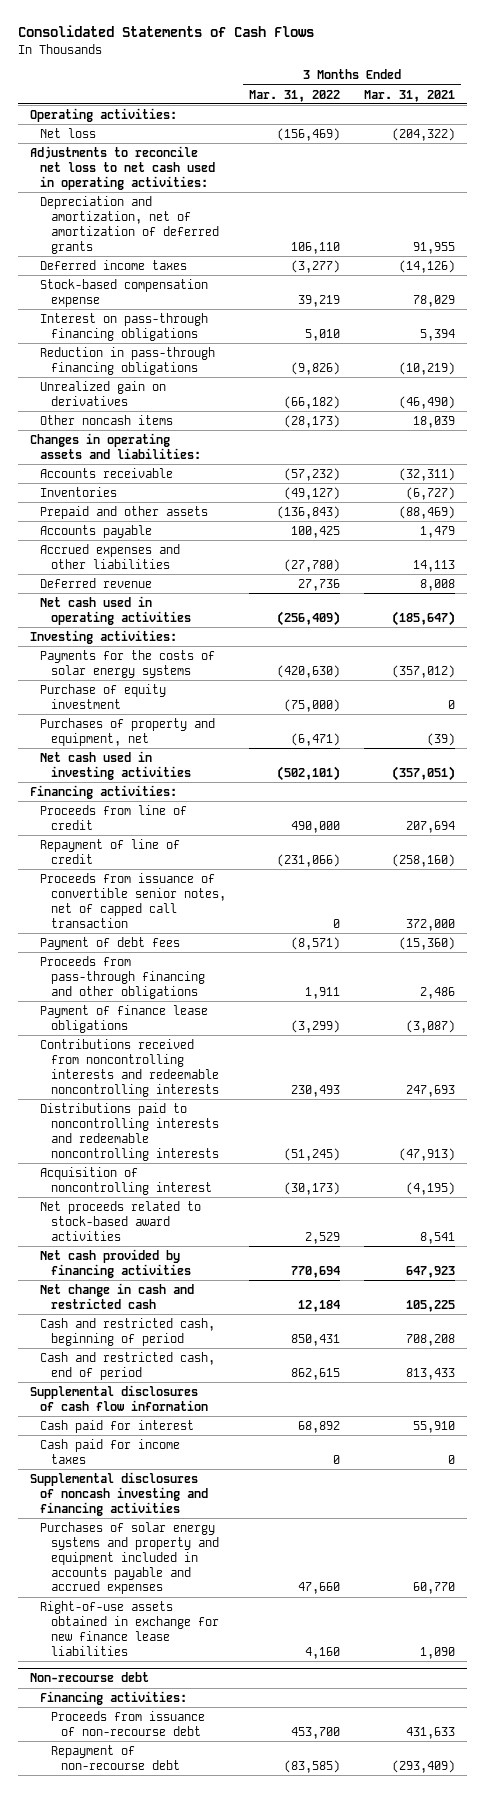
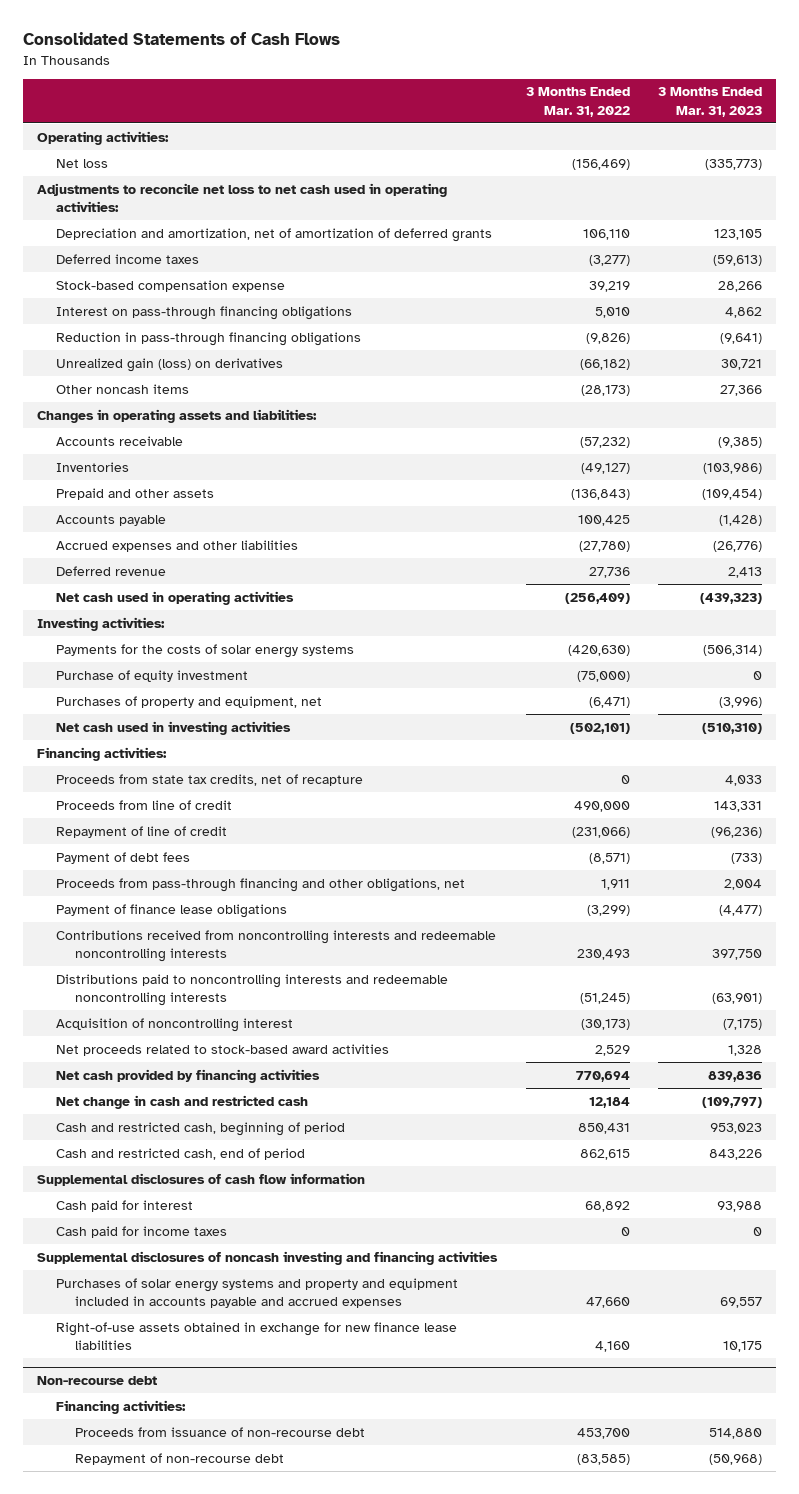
[364,89,456,102] Mar. 31, 2021 -> none
none -> [658,87,763,117] 3 Months Ended Mar. 31, 2023
[40,380,167,406] Unrealized gain on derivatives -> [56,357,284,372] Unrealized gain (loss) on derivatives
none -> [56,773,364,786] Proceeds from state tax credits, net of recapture
[40,872,226,928] Proceeds from issuance of convertible senior notes, net of capped call transaction -> none
[40,955,205,999] Proceeds from pass-through financing and other obligations -> [56,877,466,892] Proceeds from pass-through financing and other obligations, net

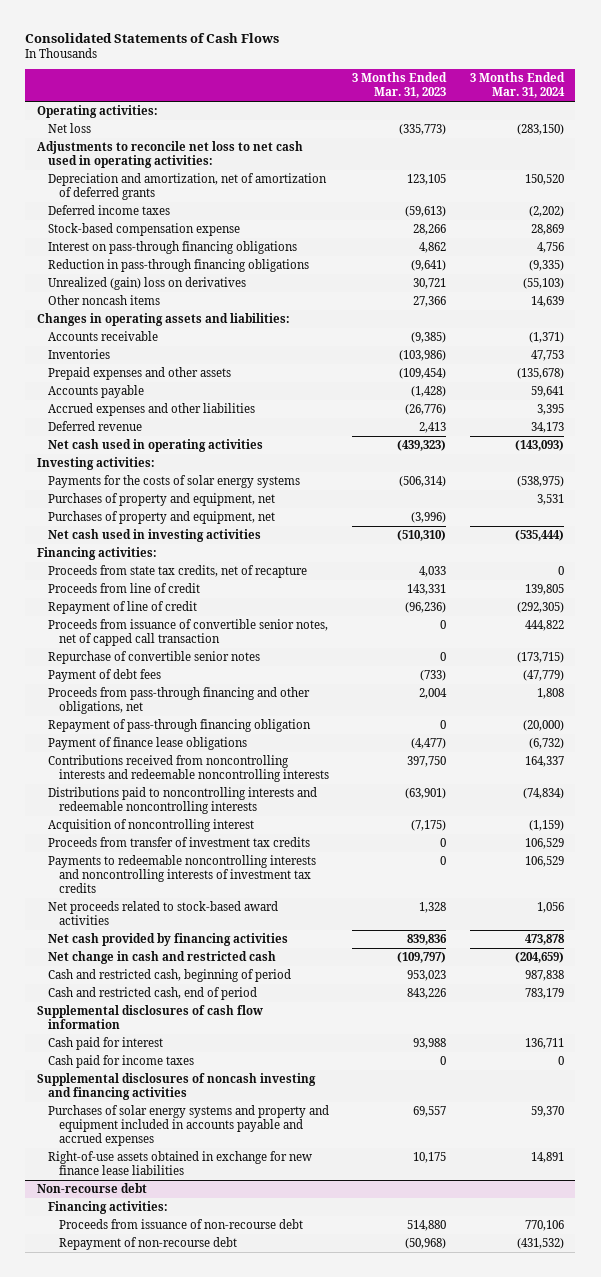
[525,87,630,117] 3 Months Ended Mar. 31, 2022 -> none
none -> [469,72,565,99] 3 Months Ended Mar. 31, 2024
[56,357,284,372] Unrealized gain (loss) on derivatives -> [47,277,246,291] Unrealized (gain) loss on derivatives
[56,487,215,500] Prepaid and other assets -> [47,367,231,381] Prepaid expenses and other assets
[56,669,249,682] Purchase of equity investment -> none
none -> [47,493,275,507] Purchases of property and equipment, net
none -> [47,619,328,647] Proceeds from issuance of convertible senior notes, net of capped call transaction
none -> [47,651,260,665] Repurchase of convertible senior notes
none -> [47,719,311,733] Repayment of pass-through financing obligation
none -> [47,837,310,848] Proceeds from transfer of investment tax credits
none -> [47,855,316,894] Payments to redeemable noncontrolling interests and noncontrolling interests of investment tax credits

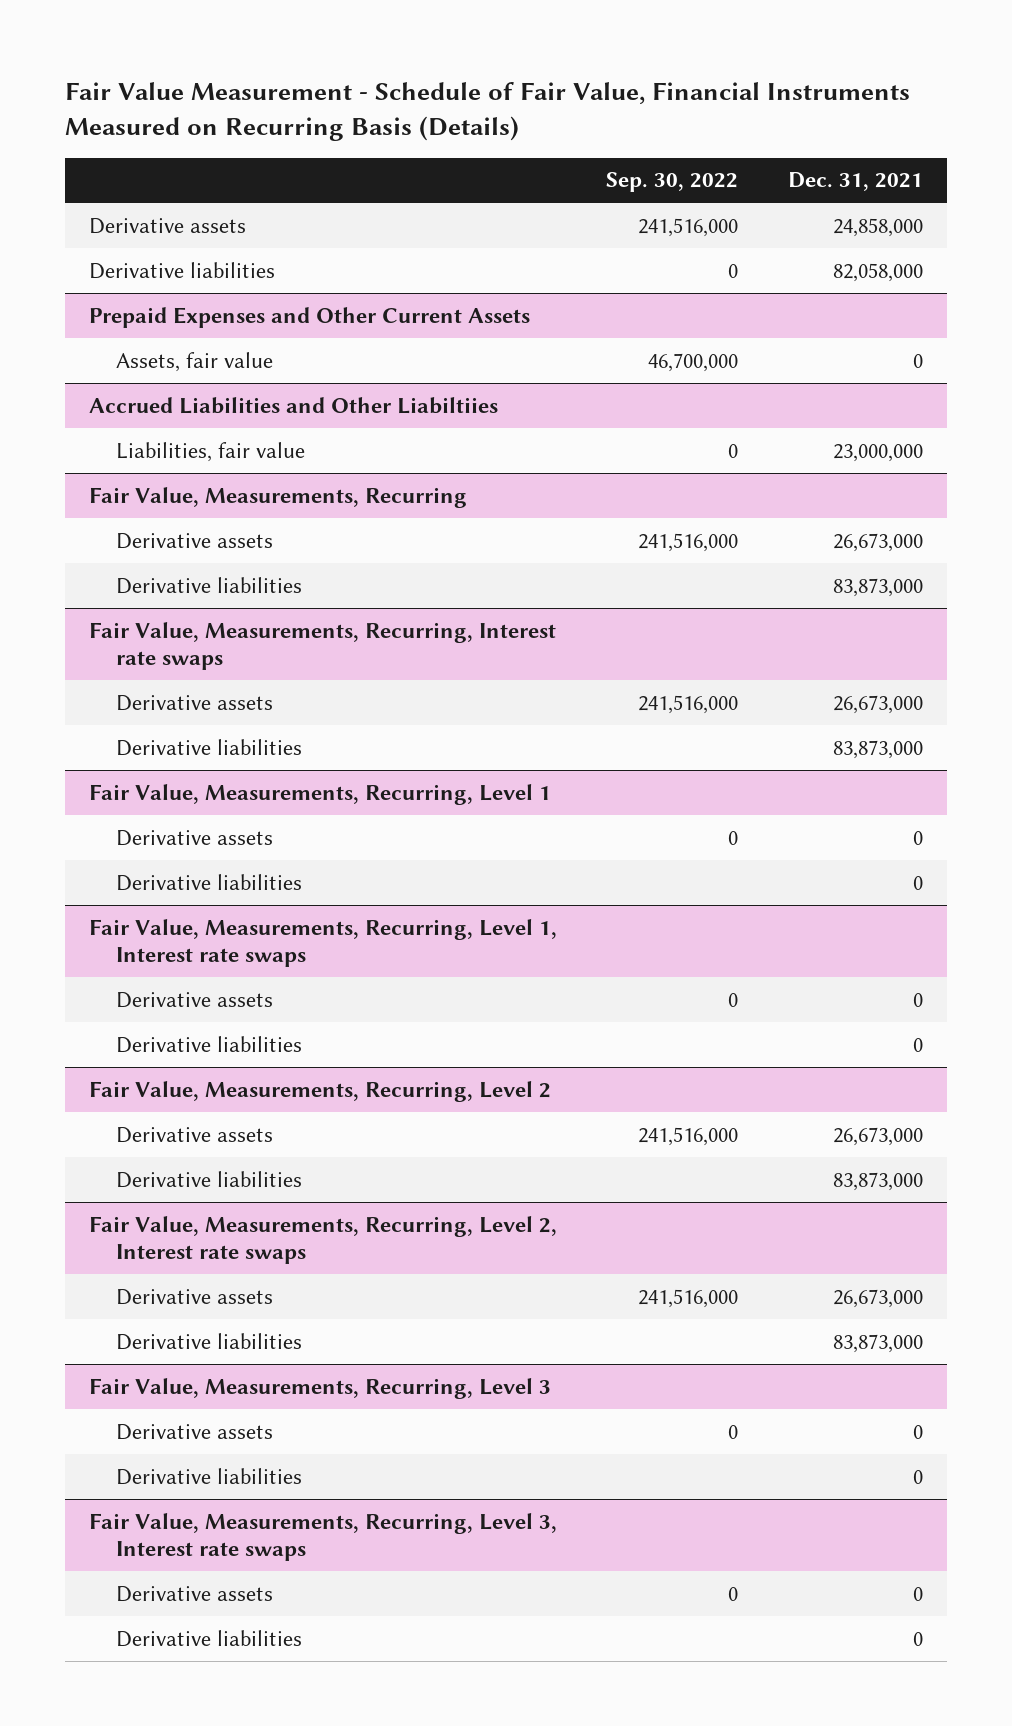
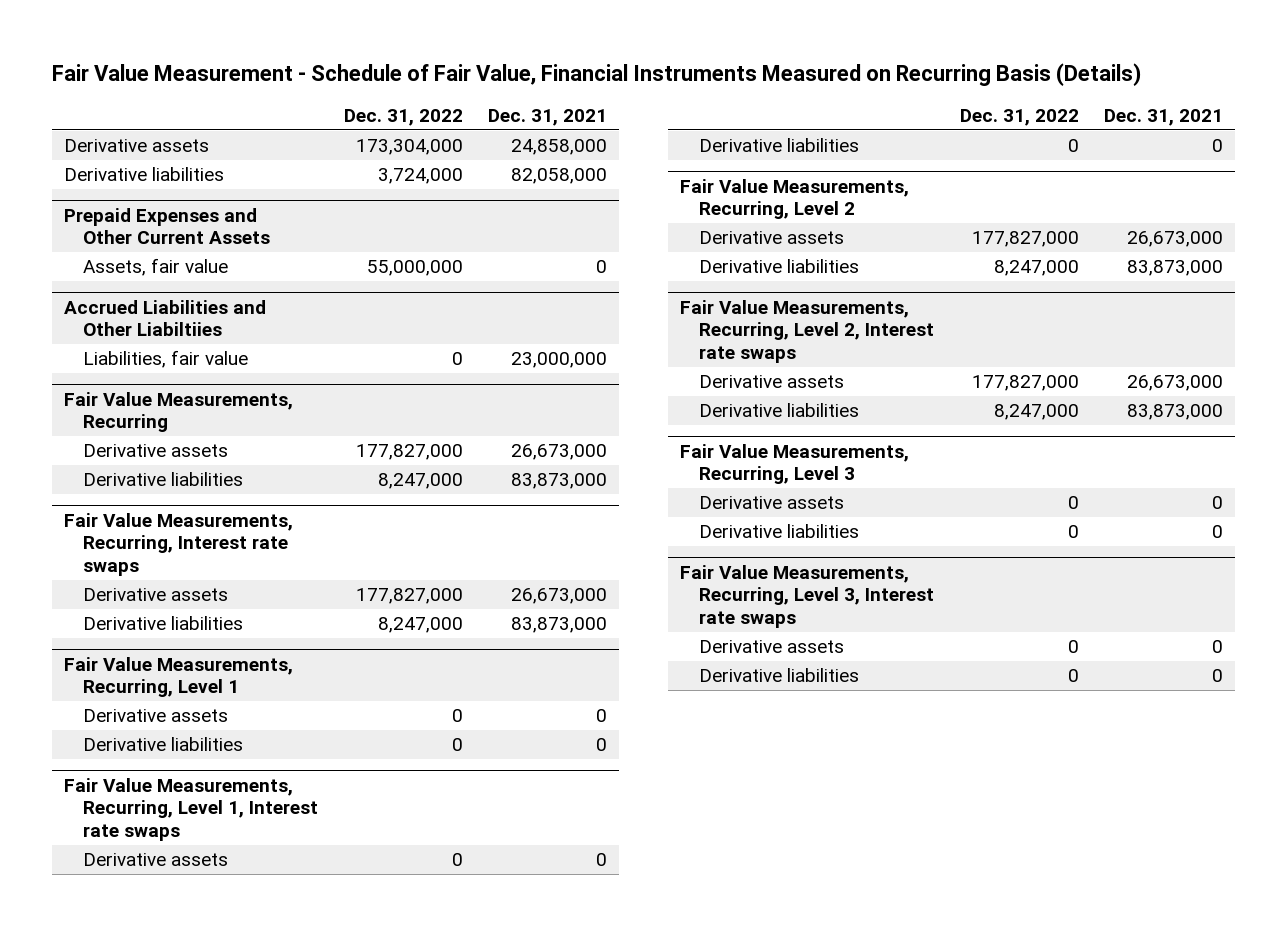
[606,172,739,193] Sep. 30, 2022 -> none
none -> [343,108,463,126] Dec. 31, 2022
[89,486,468,508] Fair Value, Measurements, Recurring -> [64,391,294,433] Fair Value Measurements, Recurring
[89,621,557,670] Fair Value, Measurements, Recurring, Interest rate swaps -> [64,512,294,577] Fair Value Measurements, Recurring, Interest rate swaps
[89,783,552,805] Fair Value, Measurements, Recurring, Level 1 -> [64,656,294,698] Fair Value Measurements, Recurring, Level 1
[89,918,558,967] Fair Value, Measurements, Recurring, Level 1, Interest rate swaps -> [64,777,319,842] Fair Value Measurements, Recurring, Level 1, Interest rate swaps
[89,1080,552,1102] Fair Value, Measurements, Recurring, Level 2 -> [680,178,910,220] Fair Value Measurements, Recurring, Level 2
[89,1215,558,1264] Fair Value, Measurements, Recurring, Level 2, Interest rate swaps -> [680,299,935,364] Fair Value Measurements, Recurring, Level 2, Interest rate swaps
[89,1377,552,1399] Fair Value, Measurements, Recurring, Level 3 -> [680,443,910,485] Fair Value Measurements, Recurring, Level 3
[89,1512,558,1561] Fair Value, Measurements, Recurring, Level 3, Interest rate swaps -> [680,564,935,629] Fair Value Measurements, Recurring, Level 3, Interest rate swaps

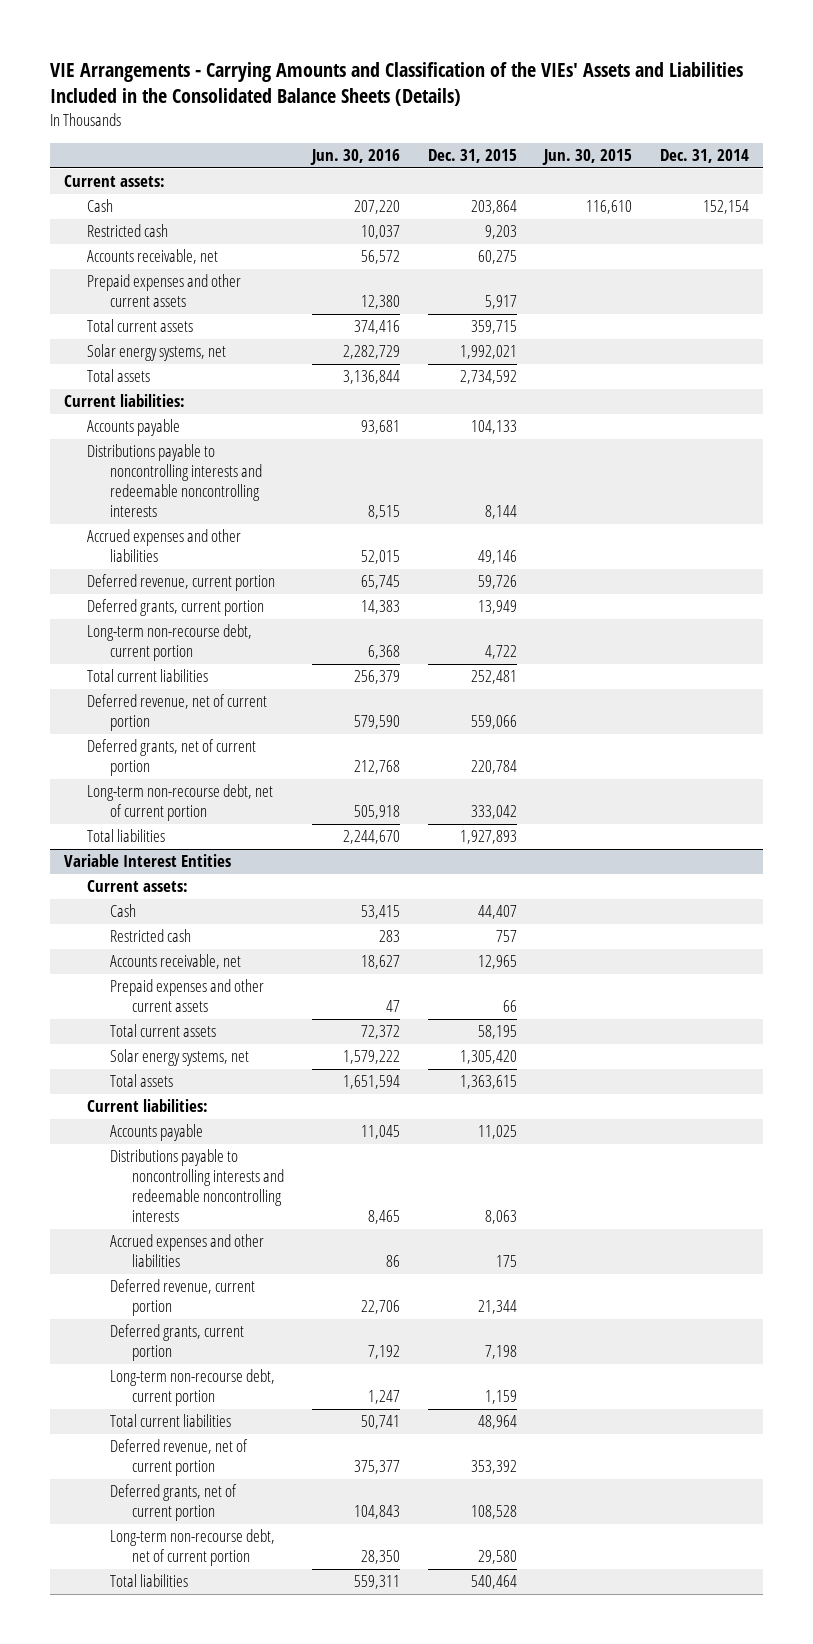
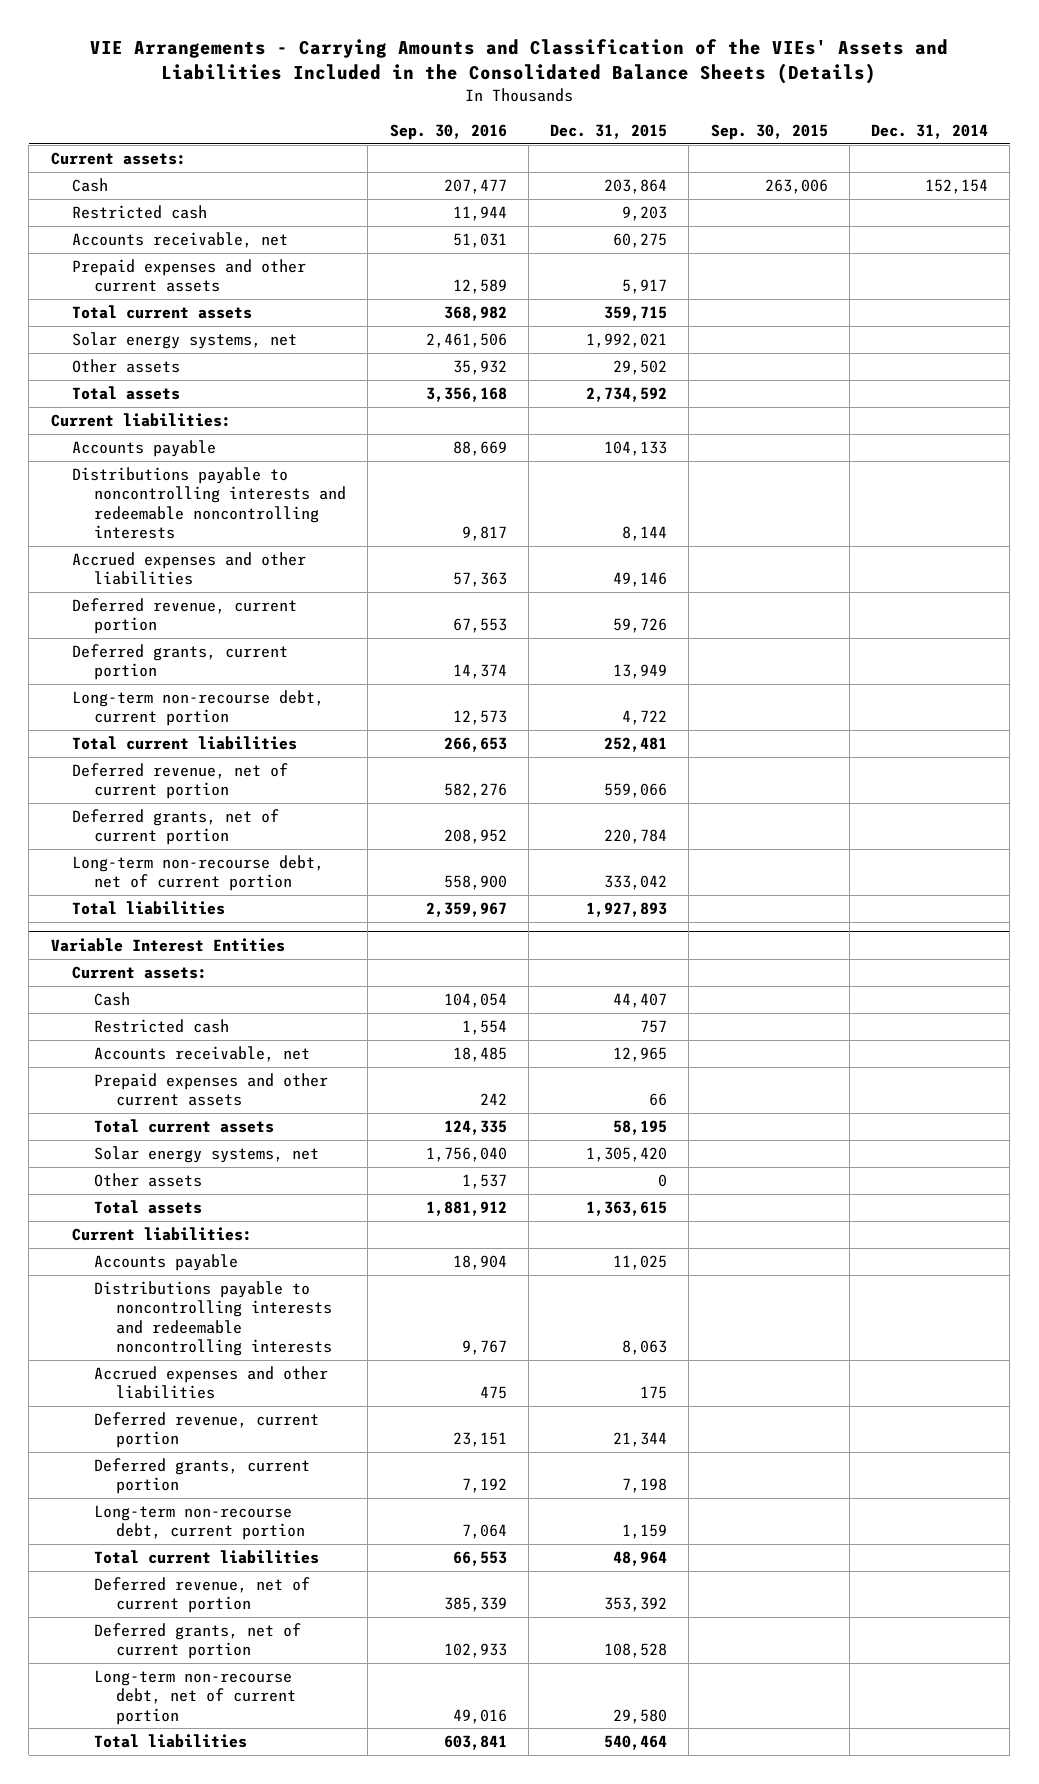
[310,149,401,166] Jun. 30, 2016 -> none
[542,149,633,166] Jun. 30, 2015 -> none
none -> [389,123,507,140] Sep. 30, 2016
none -> [710,123,828,140] Sep. 30, 2015
none -> [72,359,181,374] Other assets
none -> [94,1173,203,1188] Other assets

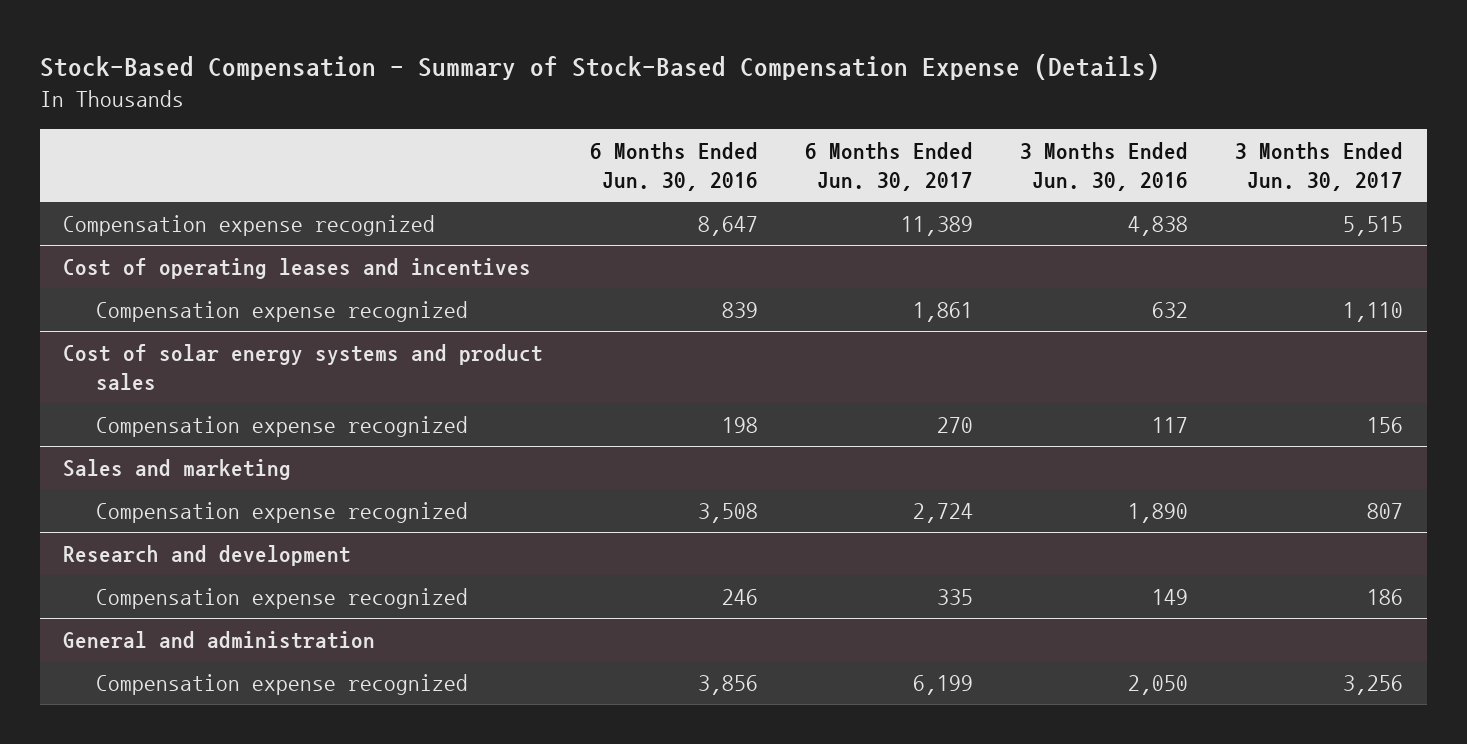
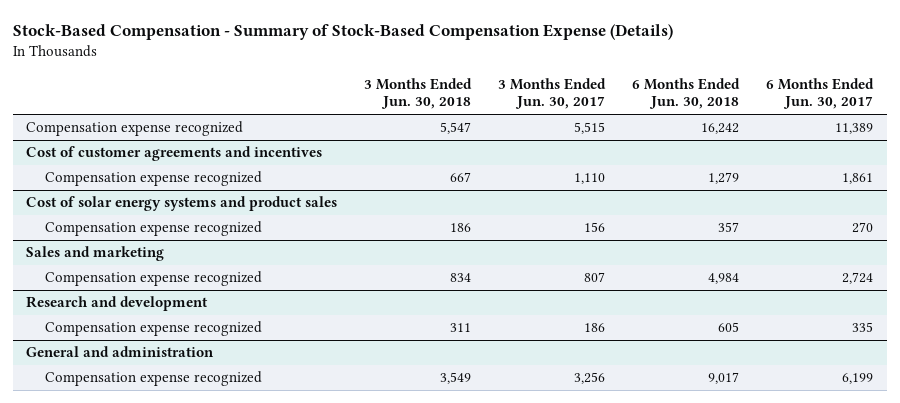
[590,142,759,192] 6 Months Ended Jun. 30, 2016 -> none
[1020,142,1189,192] 3 Months Ended Jun. 30, 2016 -> none
none -> [364,77,473,110] 3 Months Ended Jun. 30, 2018
none -> [632,77,741,110] 6 Months Ended Jun. 30, 2018
[63,257,532,279] Cost of operating leases and incentives -> [26,146,323,162] Cost of customer agreements and incentives

